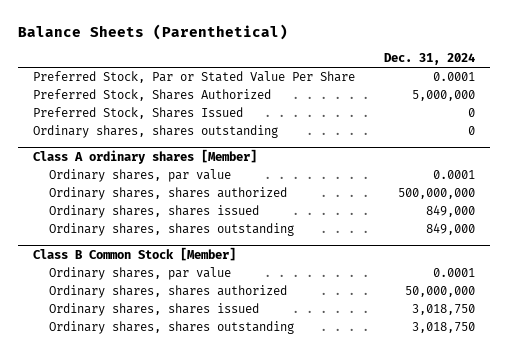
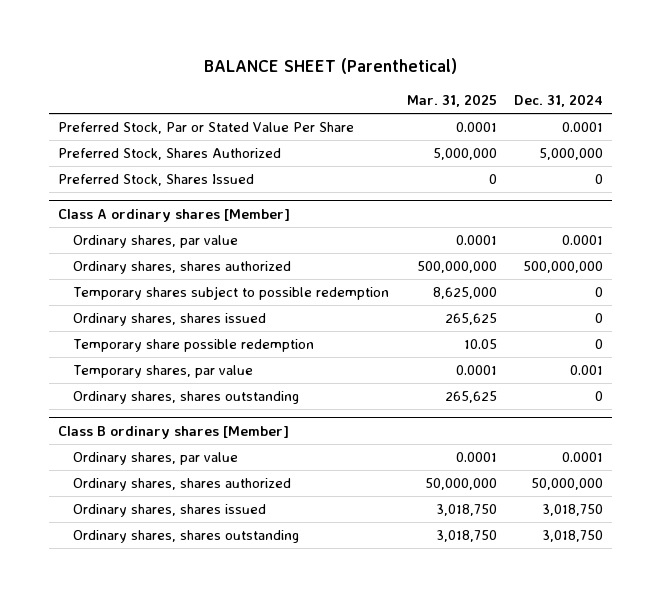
[18,23,289,40] Balance Sheets (Parenthetical) -> [203,58,457,75] BALANCE SHEET (Parenthetical)
none -> [406,94,497,108] Mar. 31, 2025
[32,125,278,139] Ordinary shares, shares outstanding -> none
none -> [72,286,389,301] Temporary shares subject to possible redemption
[426,205,476,218] 849,000 -> [595,313,604,324] 0
none -> [72,339,314,353] Temporary share possible redemption
none -> [72,365,253,379] Temporary shares, par value
[426,223,476,236] 849,000 -> [595,391,604,402] 0
[32,246,236,261] Class B Common Stock [Member] -> [58,425,290,439] Class B ordinary shares [Member]

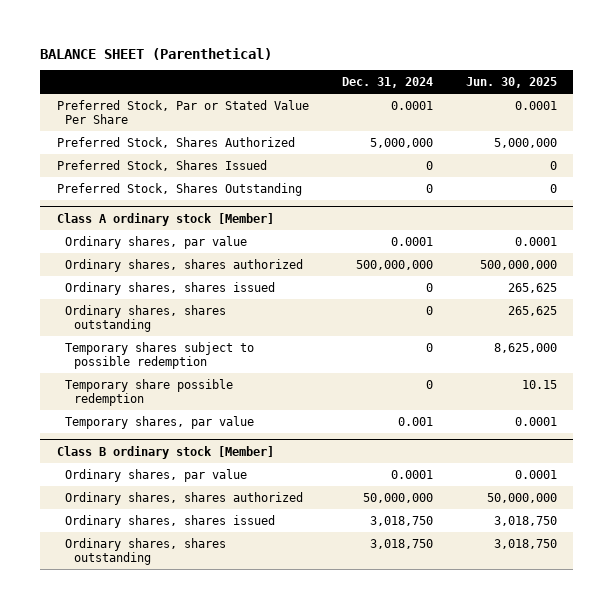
[406,94,497,108] Mar. 31, 2025 -> none
none -> [465,77,557,89] Jun. 30, 2025
none -> [56,182,302,196] Preferred Stock, Shares Outstanding
[58,208,291,222] Class A ordinary shares [Member] -> [56,212,274,226] Class A ordinary stock [Member]
[72,286,389,301] Temporary shares subject to possible redemption -> none
none -> [65,304,227,332] Ordinary shares, shares outstanding
none -> [65,341,255,369] Temporary shares subject to possible redemption
[72,391,299,405] Ordinary shares, shares outstanding -> none
[58,425,290,439] Class B ordinary shares [Member] -> [56,445,274,459] Class B ordinary stock [Member]

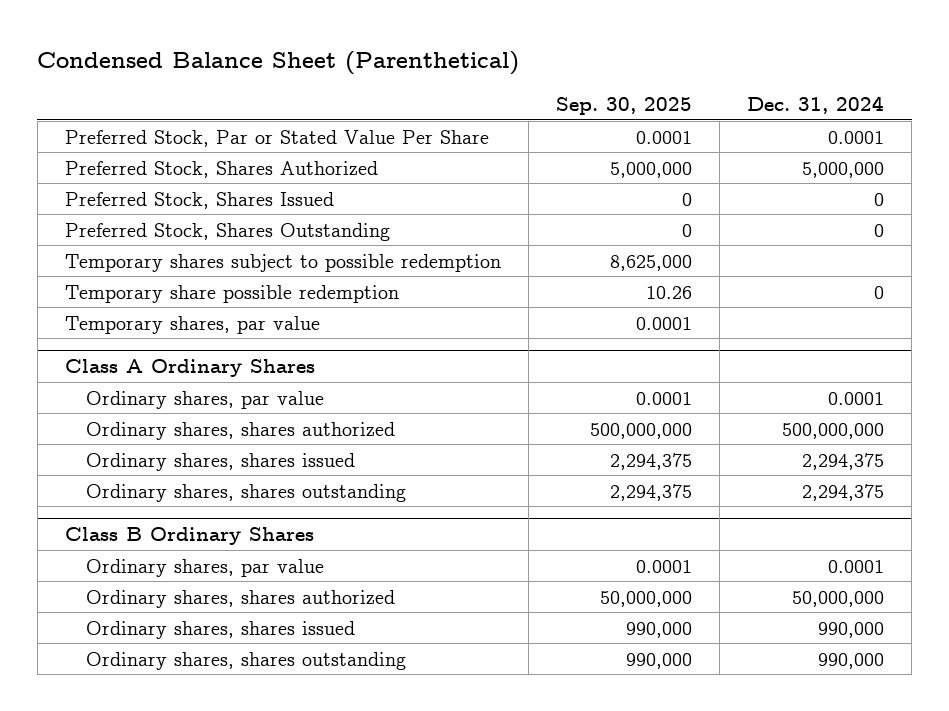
[40,47,273,60] BALANCE SHEET (Parenthetical) -> [37,51,520,76] Condensed Balance Sheet (Parenthetical)
[465,77,557,89] Jun. 30, 2025 -> none
none -> [556,96,693,115] Sep. 30, 2025
none -> [65,253,502,272] Temporary shares subject to possible redemption
none -> [65,284,400,303] Temporary share possible redemption
none -> [65,315,321,334] Temporary shares, par value
[56,212,274,226] Class A ordinary stock [Member] -> [65,359,316,378] Class A Ordinary Shares
[65,341,255,369] Temporary shares subject to possible redemption -> none
[65,378,234,406] Temporary share possible redemption -> none
[65,415,255,429] Temporary shares, par value -> none
[425,282,433,292] 0 -> [802,452,885,470] 2,294,375
[425,305,433,315] 0 -> [802,483,885,501] 2,294,375
[56,445,274,459] Class B ordinary stock [Member] -> [65,527,315,546] Class B Ordinary Shares
[369,515,433,526] 3,018,750 -> [818,621,885,638] 990,000
[369,538,433,549] 3,018,750 -> [818,652,885,669] 990,000

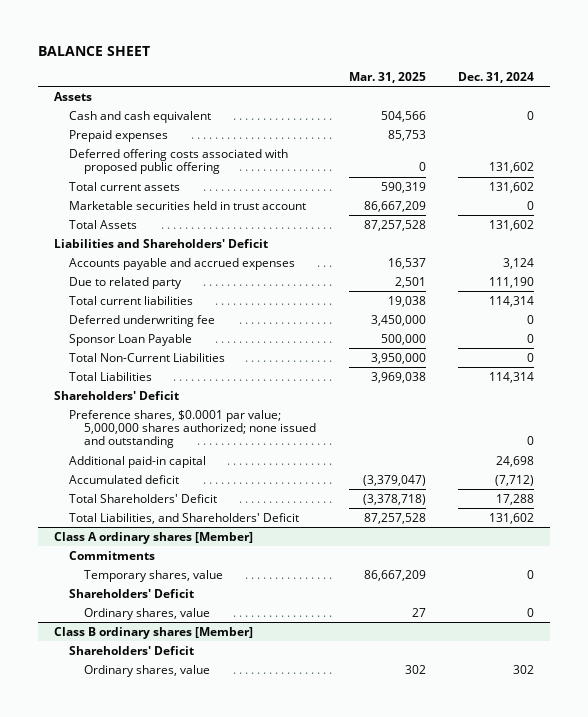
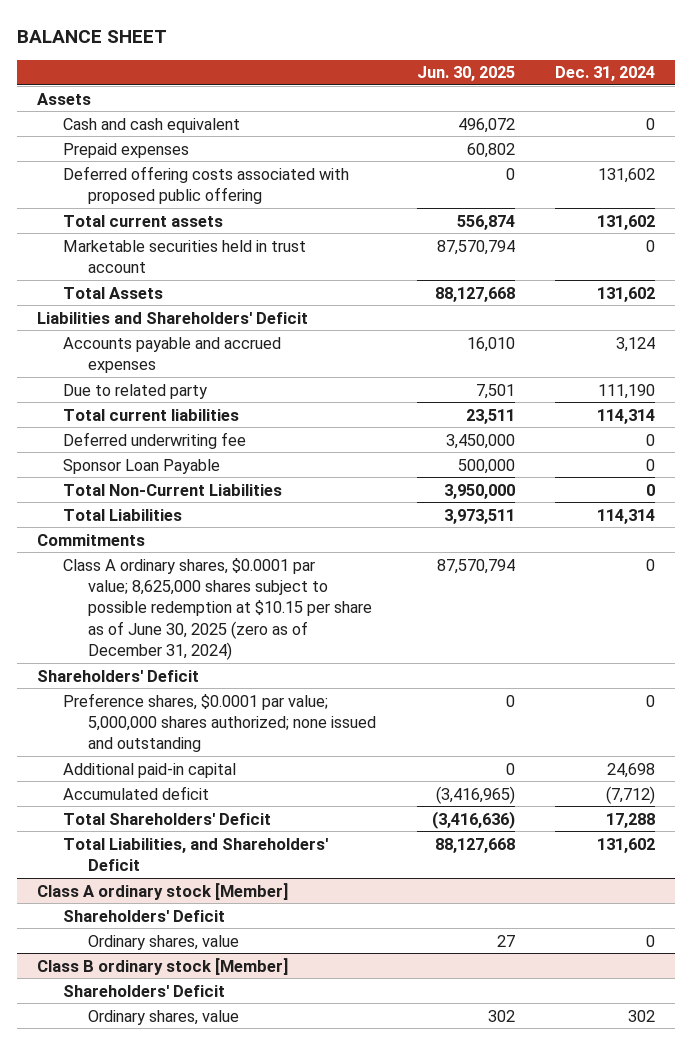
[348,71,426,83] Mar. 31, 2025 -> none
none -> [416,66,515,82] Jun. 30, 2025
none -> [37,533,146,546] Commitments
none -> [62,557,372,660] Class A ordinary shares, $0.0001 par value; 8,625,000 shares subject to possible redemption at $10.15 per share as of June 30, 2025 (zero as of December 31, 2024)
[69,550,156,560] Commitments -> none
[83,569,223,582] Temporary shares, value -> none
[54,531,254,544] Class A ordinary shares [Member] -> [37,882,289,900] Class A ordinary stock [Member]
[54,626,254,639] Class B ordinary shares [Member] -> [37,957,289,975] Class B ordinary stock [Member]

